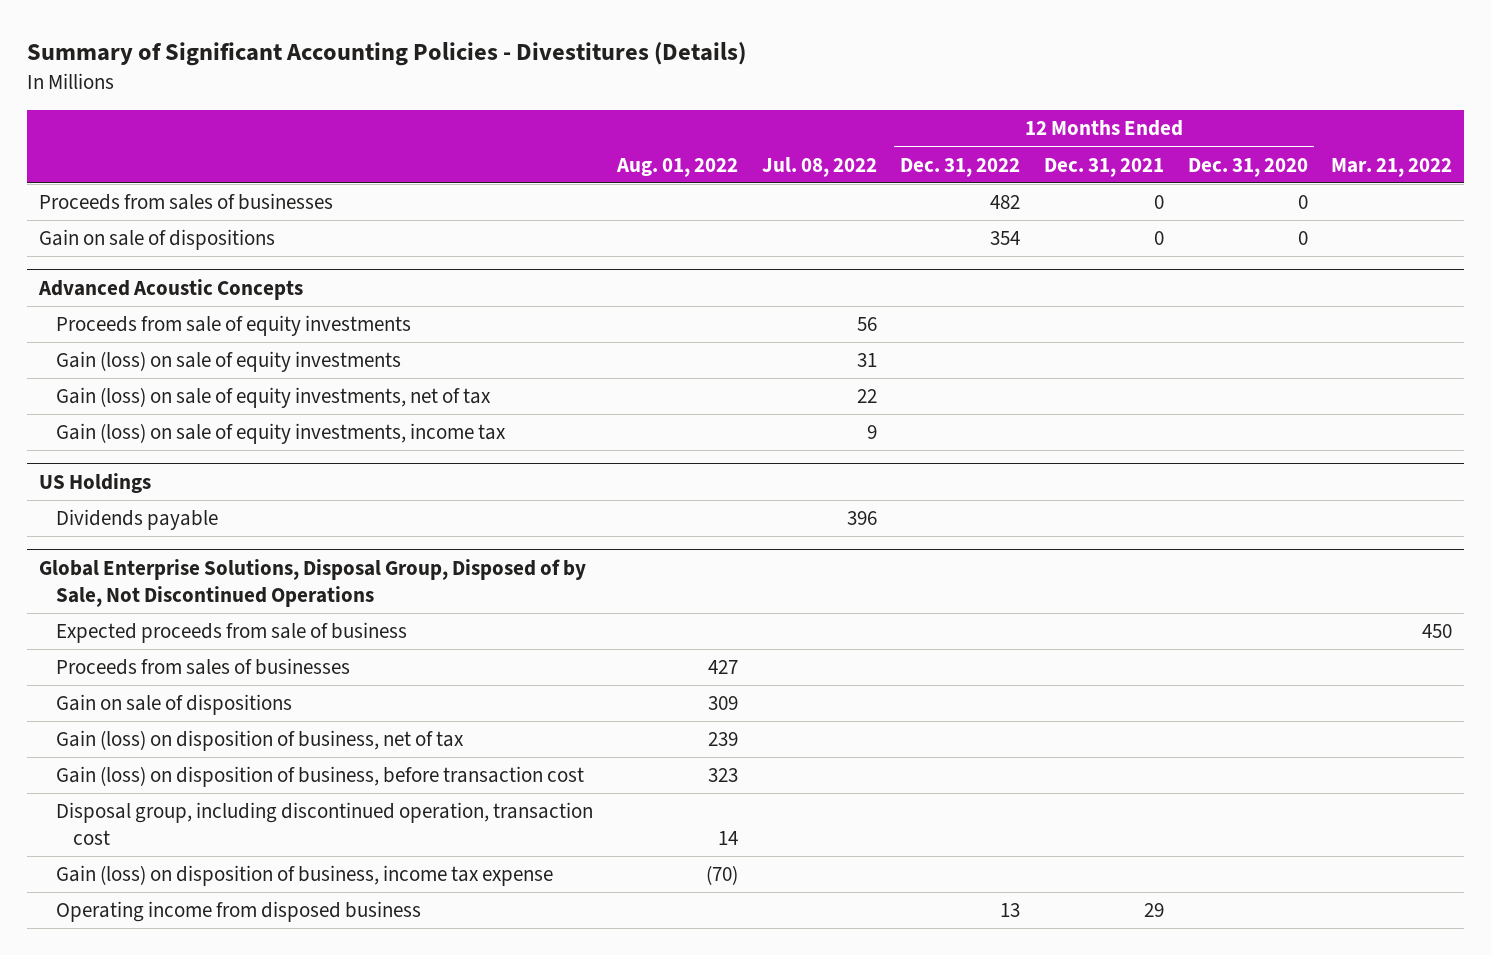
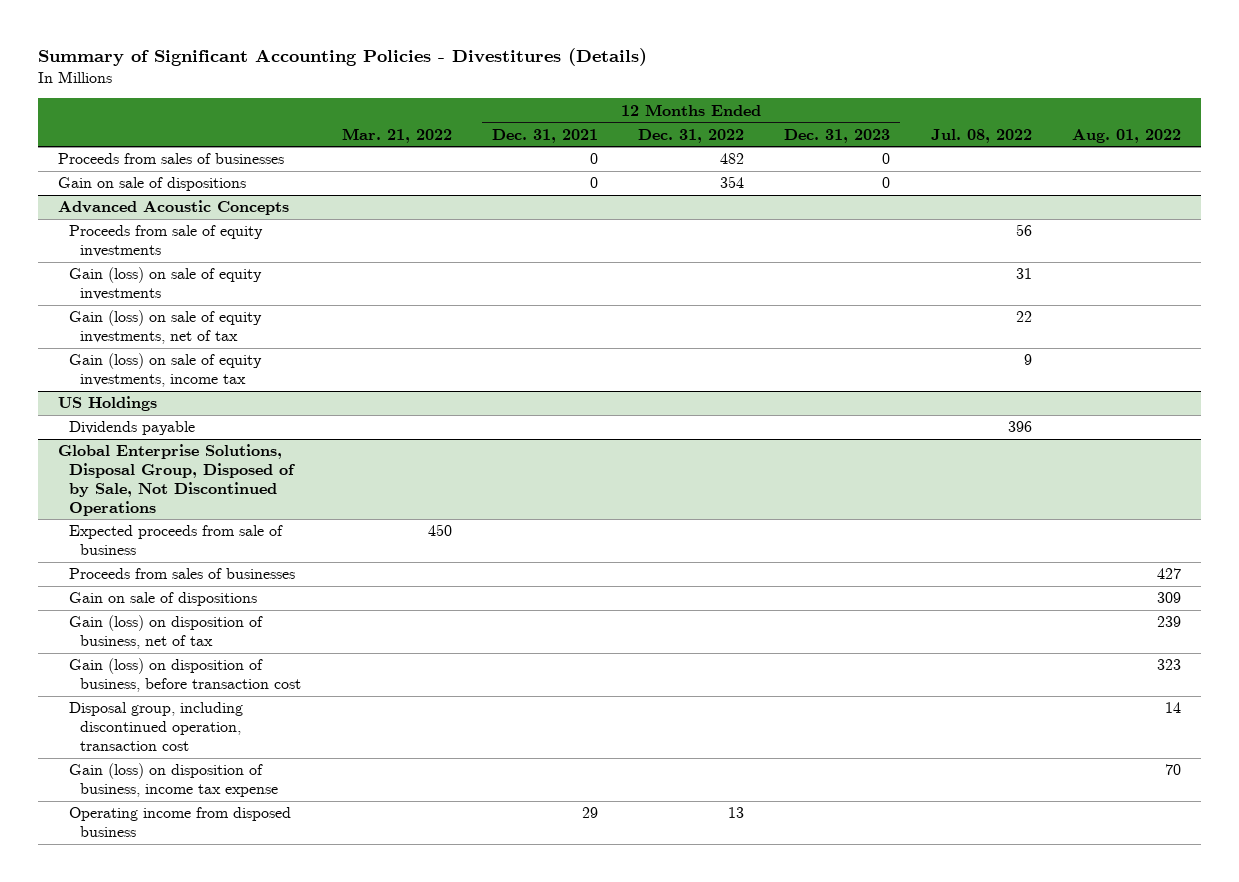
[1187,157,1308,177] Dec. 31, 2020 -> none
none -> [784,128,891,143] Dec. 31, 2023
[705,865,738,886] (70) -> [1164,764,1181,776] 70

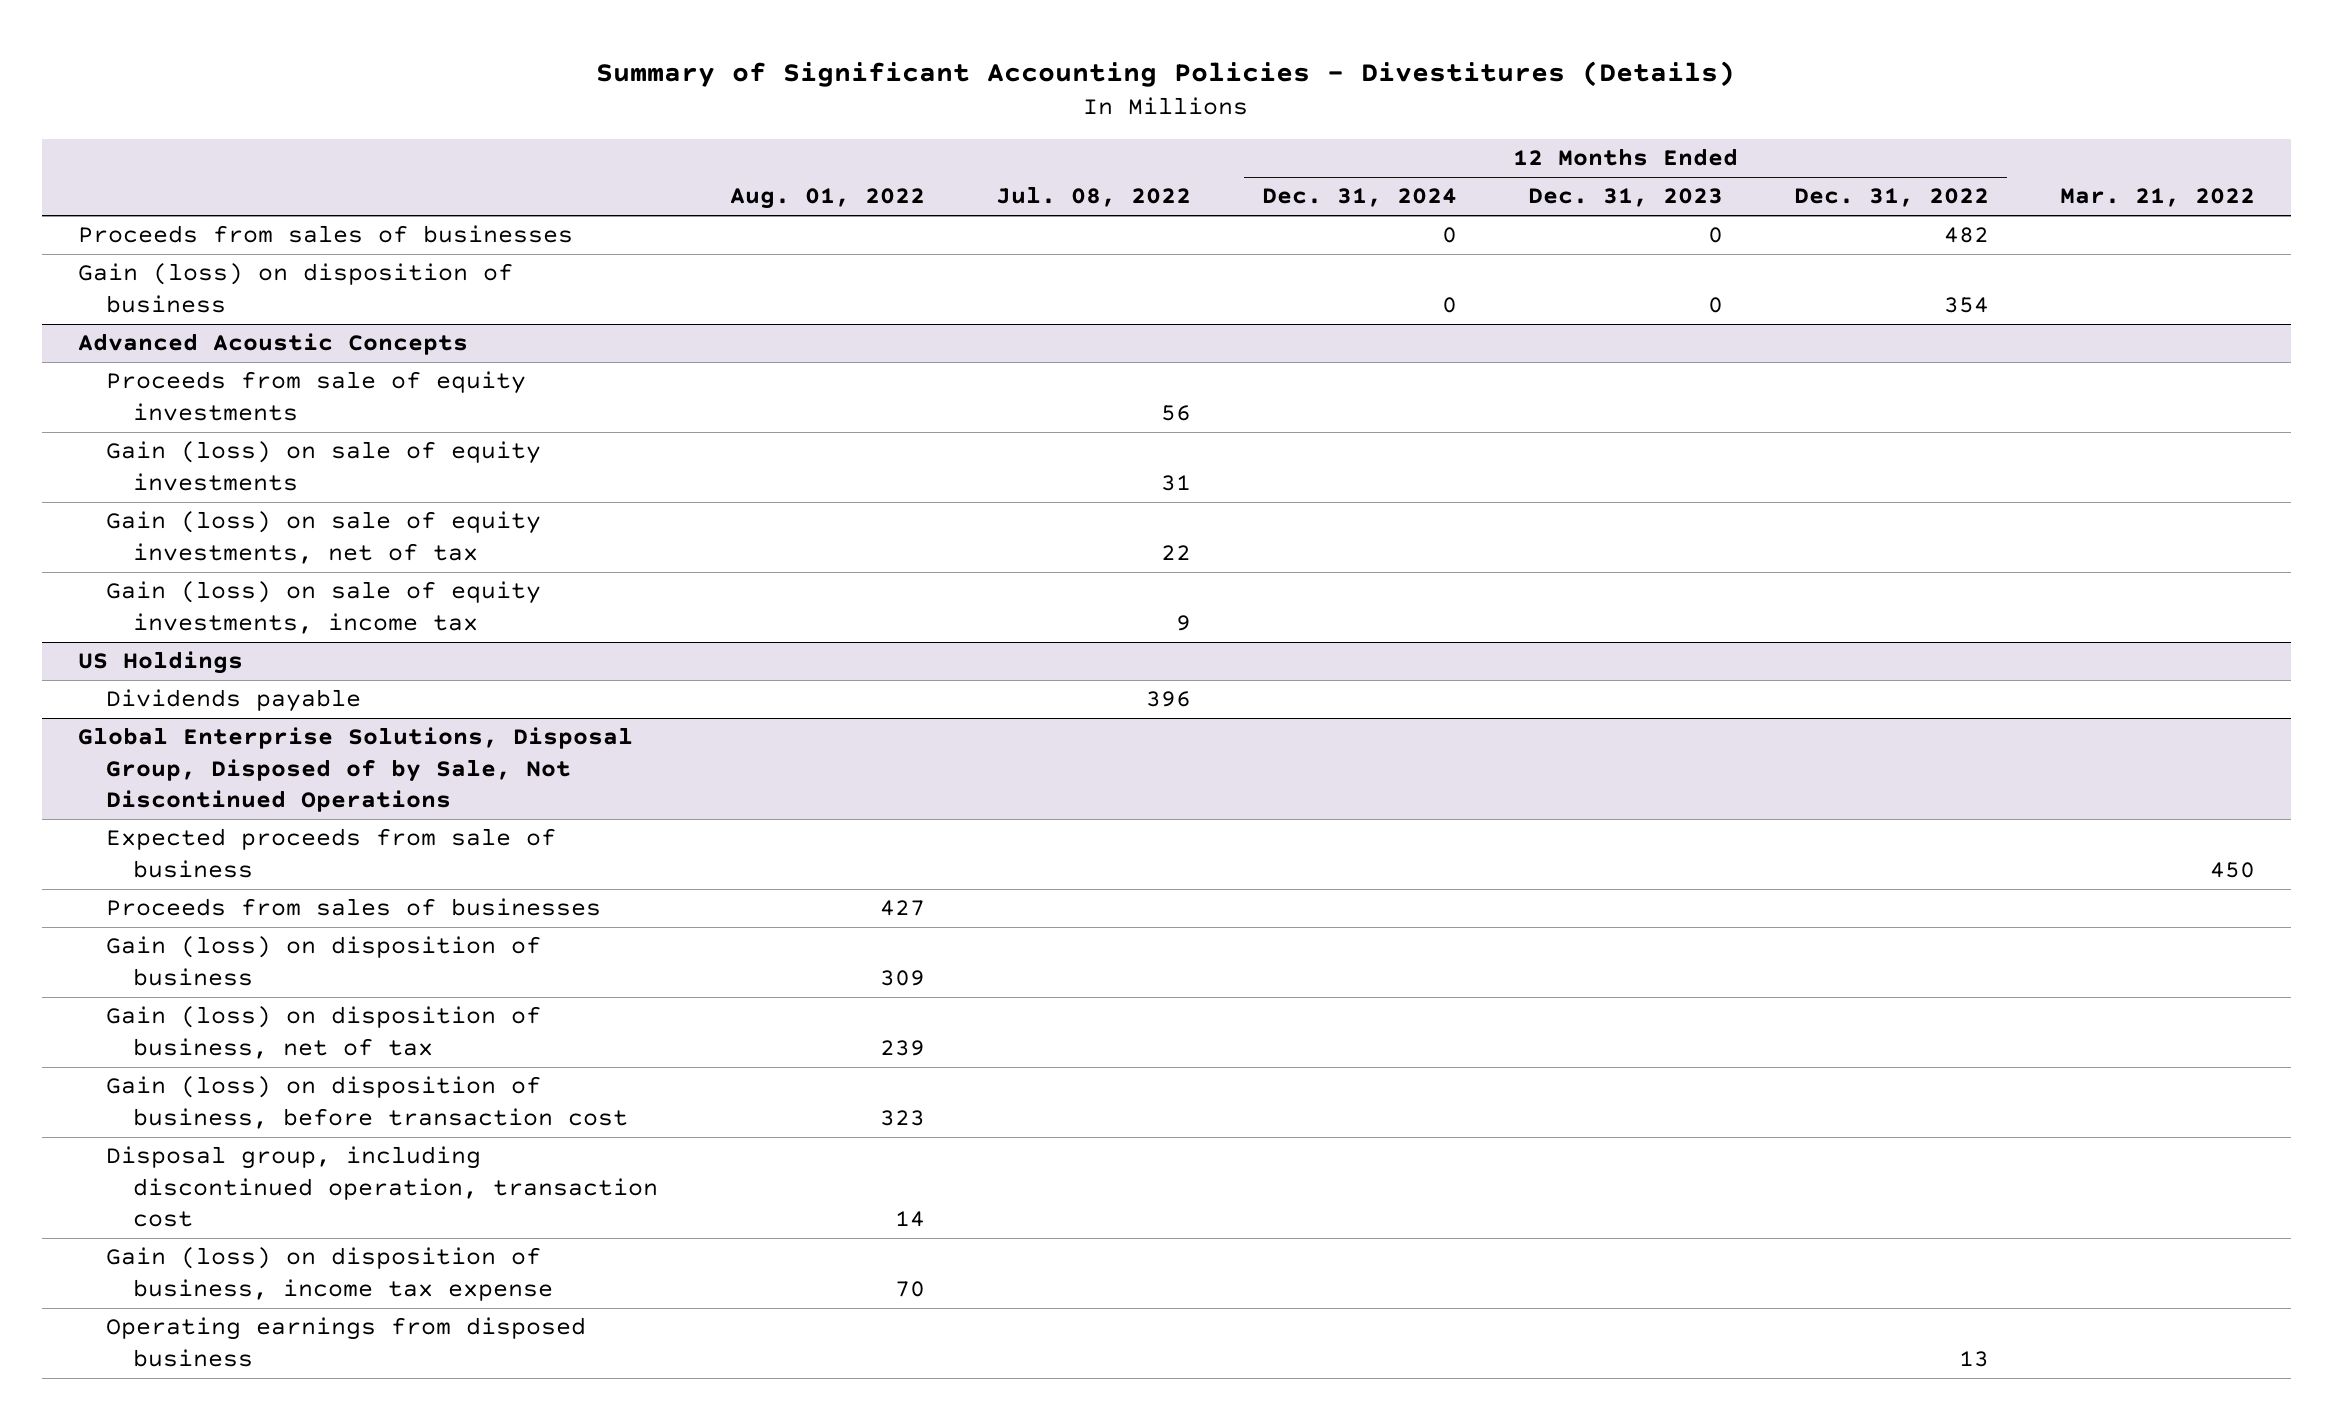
[491,128,598,143] Dec. 31, 2021 -> none
none -> [1261,188,1457,208] Dec. 31, 2024
[58,177,247,192] Gain on sale of dispositions -> [77,263,513,313] Gain (loss) on disposition of business
[69,592,258,607] Gain on sale of dispositions -> [105,936,541,986] Gain (loss) on disposition of business
[69,807,292,838] Operating income from disposed business -> [105,1317,586,1367] Operating earnings from disposed business

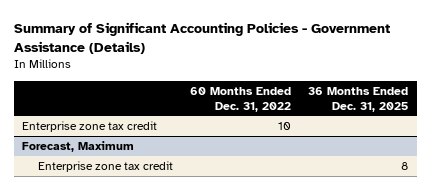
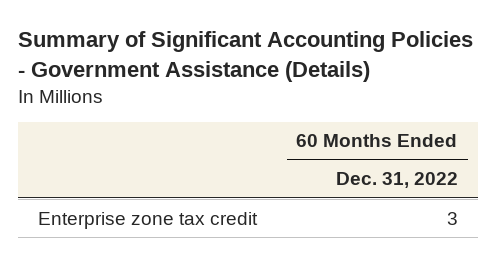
[308,86,409,112] 36 Months Ended Dec. 31, 2025 -> none
[22,141,135,153] Forecast, Maximum -> none
[38,161,174,173] Enterprise zone tax credit -> none
[278,122,292,131] 10 -> [446,211,458,225] 3

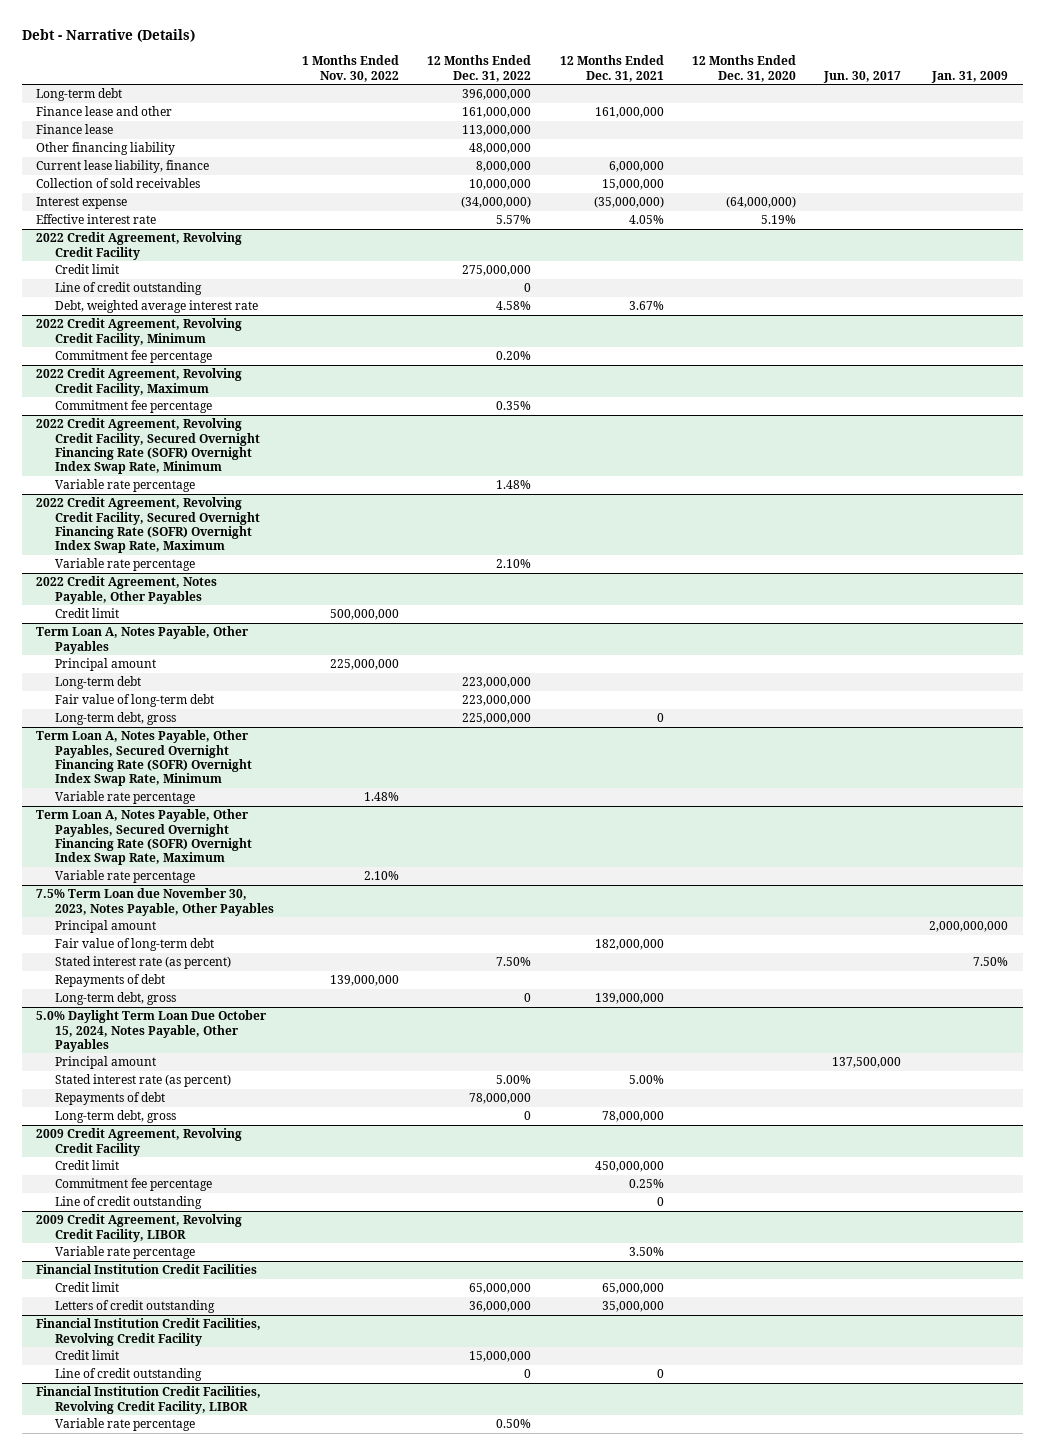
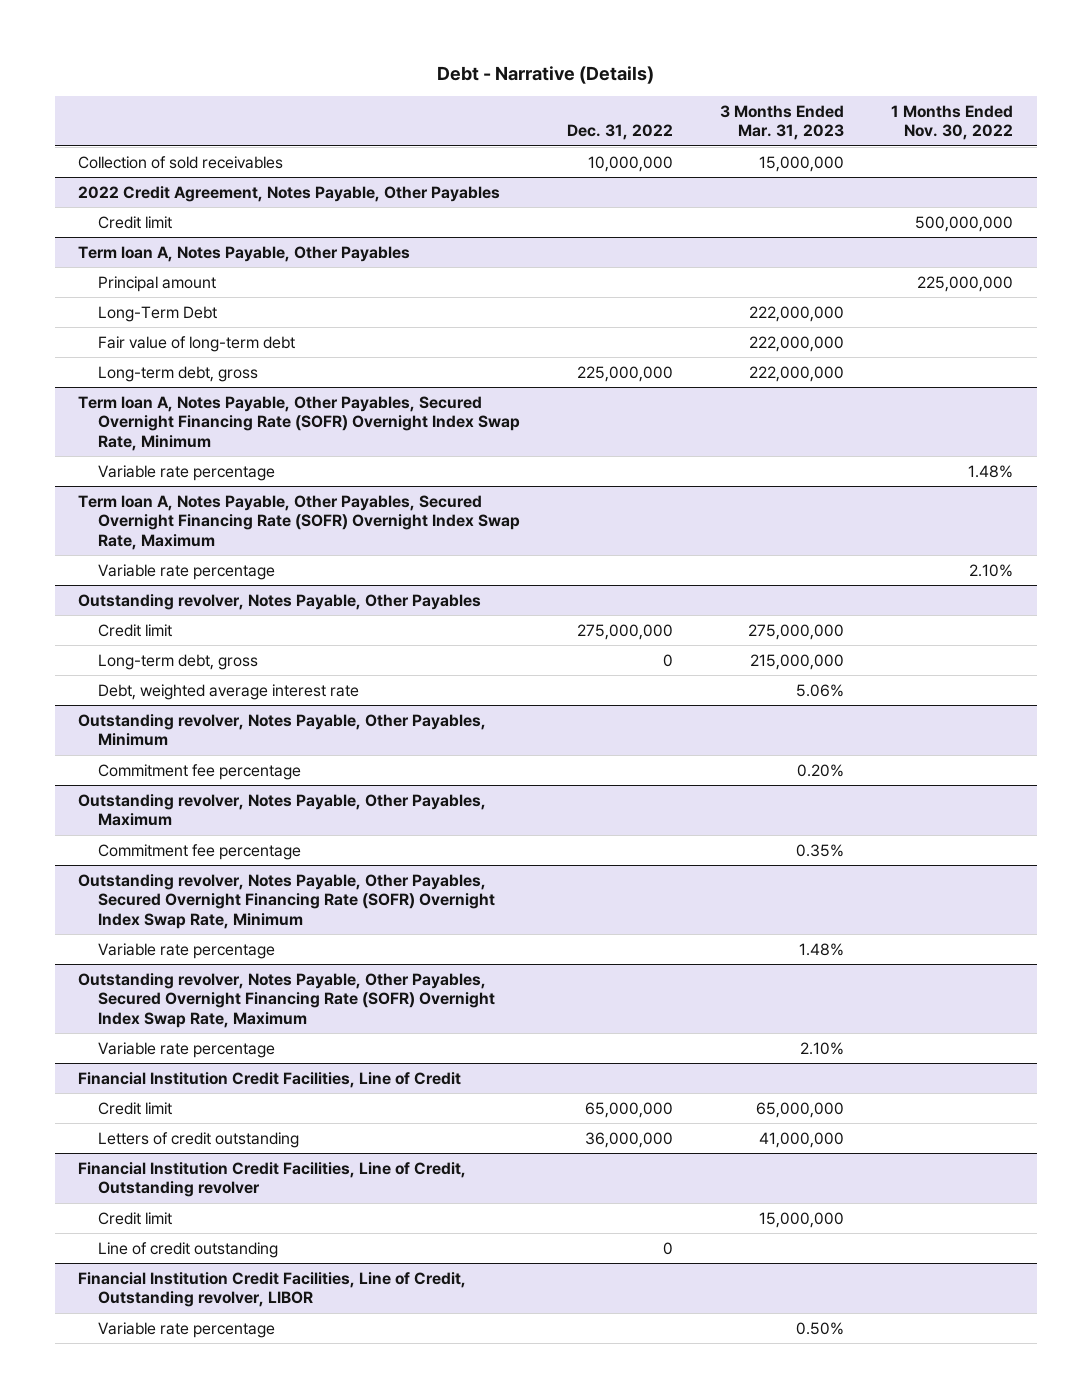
[427,55,532,82] 12 Months Ended Dec. 31, 2022 -> none
[559,55,664,82] 12 Months Ended Dec. 31, 2021 -> none
[691,55,796,82] 12 Months Ended Dec. 31, 2020 -> none
[823,70,902,83] Jun. 30, 2017 -> none
[931,70,1009,83] Jan. 31, 2009 -> none
none -> [566,124,673,141] Dec. 31, 2022
none -> [720,104,845,141] 3 Months Ended Mar. 31, 2023
[36,88,123,102] Long-term debt -> none
[36,106,173,117] Finance lease and other -> none
[36,124,114,135] Finance lease -> none
[36,142,176,156] Other financing liability -> none
[36,160,210,174] Current lease liability, finance -> none
[36,197,128,210] Interest expense -> none
[36,214,157,225] Effective interest rate -> none
[36,232,243,260] 2022 Credit Agreement, Revolving Credit Facility -> none
[54,264,119,275] Credit limit -> none
[54,282,202,296] Line of credit outstanding -> none
[54,300,258,314] Debt, weighted average interest rate -> none
[36,318,243,346] 2022 Credit Agreement, Revolving Credit Facility, Minimum -> none
[54,350,212,364] Commitment fee percentage -> none
[36,368,243,396] 2022 Credit Agreement, Revolving Credit Facility, Maximum -> none
[54,400,212,414] Commitment fee percentage -> none
[36,418,260,475] 2022 Credit Agreement, Revolving Credit Facility, Secured Overnight Financing Rate (SOFR) Overnight Index Swap Rate, Minimum -> none
[54,479,195,493] Variable rate percentage -> none
[36,497,260,554] 2022 Credit Agreement, Revolving Credit Facility, Secured Overnight Financing Rate (SOFR) Overnight Index Swap Rate, Maximum -> none
[54,558,195,572] Variable rate percentage -> none
[36,626,250,654] Term Loan A, Notes Payable, Other Payables -> [78,245,411,262] Term loan A, Notes Payable, Other Payables
[54,676,141,690] Long-term debt -> [97,305,217,322] Long-Term Debt
[36,730,252,787] Term Loan A, Notes Payable, Other Payables, Secured Overnight Financing Rate (SOFR) Overnight Index Swap Rate, Minimum -> [78,395,520,452] Term loan A, Notes Payable, Other Payables, Secured Overnight Financing Rate (SOFR) Overnight Index Swap Rate, Minimum
[36,809,252,866] Term Loan A, Notes Payable, Other Payables, Secured Overnight Financing Rate (SOFR) Overnight Index Swap Rate, Maximum -> [78,494,520,551] Term loan A, Notes Payable, Other Payables, Secured Overnight Financing Rate (SOFR) Overnight Index Swap Rate, Maximum
[36,888,274,916] 7.5% Term Loan due November 30, 2023, Notes Payable, Other Payables -> none
[54,920,156,934] Principal amount -> none
[54,938,214,952] Fair value of long-term debt -> none
[54,956,231,970] Stated interest rate (as percent) -> none
[54,974,165,988] Repayments of debt -> none
[54,992,176,1006] Long-term debt, gross -> none
[36,1010,268,1053] 5.0% Daylight Term Loan Due October 15, 2024, Notes Payable, Other Payables -> none
[54,1056,156,1070] Principal amount -> none
[54,1074,231,1088] Stated interest rate (as percent) -> none
[54,1092,165,1106] Repayments of debt -> none
[54,1110,176,1124] Long-term debt, gross -> none
[36,1128,243,1156] 2009 Credit Agreement, Revolving Credit Facility -> none
[54,1160,119,1171] Credit limit -> none
[54,1178,212,1192] Commitment fee percentage -> none
[54,1196,202,1210] Line of credit outstanding -> none
[36,1214,243,1242] 2009 Credit Agreement, Revolving Credit Facility, LIBOR -> none
[54,1246,195,1260] Variable rate percentage -> none
none -> [78,593,482,610] Outstanding revolver, Notes Payable, Other Payables
none -> [97,623,172,637] Credit limit
none -> [97,653,258,670] Long-term debt, gross
none -> [97,683,359,700] Debt, weighted average interest rate
none -> [78,713,487,747] Outstanding revolver, Notes Payable, Other Payables, Minimum
none -> [97,763,301,780] Commitment fee percentage
none -> [78,793,487,827] Outstanding revolver, Notes Payable, Other Payables, Maximum
none -> [97,843,301,860] Commitment fee percentage
none -> [78,873,495,930] Outstanding revolver, Notes Payable, Other Payables, Secured Overnight Financing Rate (SOFR) Overnight Index Swap Rate, Minimum
none -> [97,942,275,959] Variable rate percentage
none -> [78,972,495,1029] Outstanding revolver, Notes Payable, Other Payables, Secured Overnight Financing Rate (SOFR) Overnight Index Swap Rate, Maximum
none -> [97,1041,275,1058] Variable rate percentage
[36,1264,258,1275] Financial Institution Credit Facilities -> [78,1071,462,1088] Financial Institution Credit Facilities, Line of Credit
[36,1318,262,1346] Financial Institution Credit Facilities, Revolving Credit Facility -> none
[54,1350,119,1361] Credit limit -> none
[54,1368,202,1382] Line of credit outstanding -> none
[36,1386,262,1414] Financial Institution Credit Facilities, Revolving Credit Facility, LIBOR -> none
[54,1418,195,1432] Variable rate percentage -> none
none -> [78,1161,467,1198] Financial Institution Credit Facilities, Line of Credit, Outstanding revolver
none -> [97,1211,172,1225] Credit limit
none -> [97,1241,278,1258] Line of credit outstanding
none -> [78,1271,467,1308] Financial Institution Credit Facilities, Line of Credit, Outstanding revolver, LIBOR
none -> [97,1321,275,1338] Variable rate percentage

